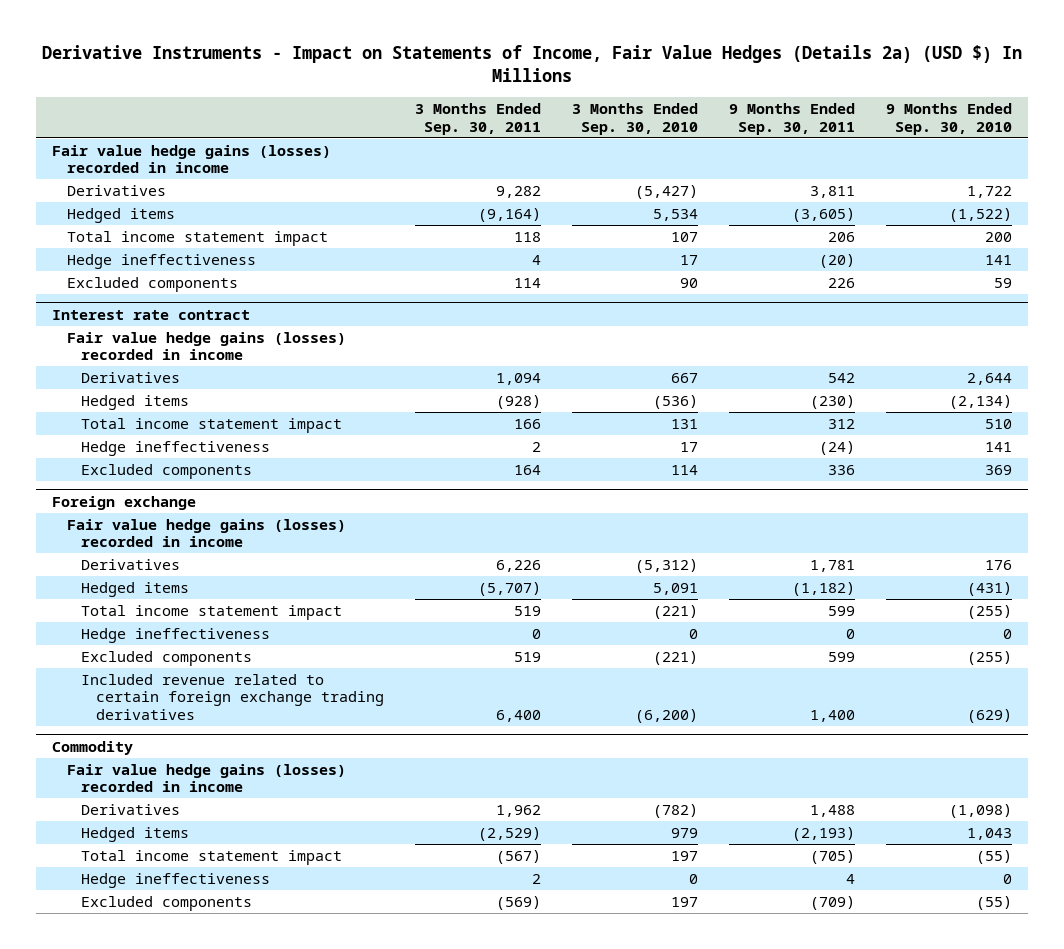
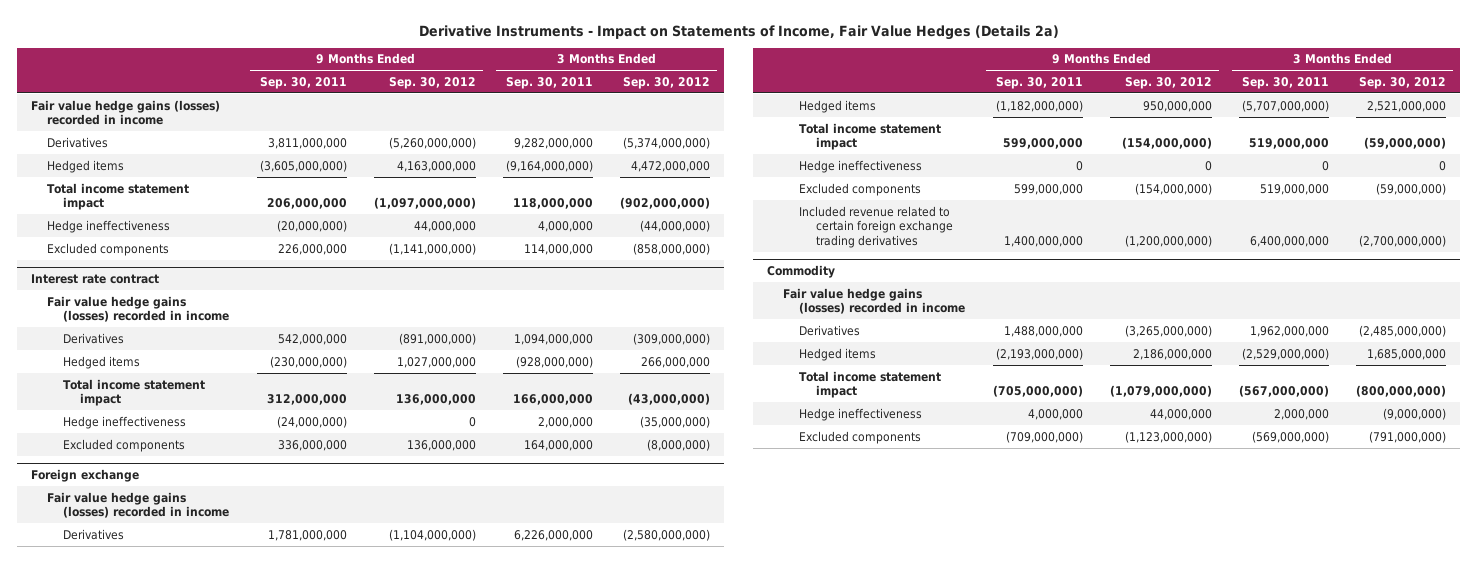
[42,45,1023,83] Derivative Instruments - Impact on Statements of Income, Fair Value Hedges (Details 2a) (USD $) In Millions -> [418,24,1059,40] Derivative Instruments - Impact on Statements of Income, Fair Value Hedges (Details 2a)
[572,102,699,135] 3 Months Ended Sep. 30, 2010 -> none
[886,102,1013,135] 9 Months Ended Sep. 30, 2010 -> none
none -> [388,76,476,89] Sep. 30, 2012
none -> [623,76,711,89] Sep. 30, 2012
[496,185,542,198] 9,282 -> [513,137,593,149] 9,282,000,000
[810,185,856,198] 3,811 -> [267,137,347,149] 3,811,000,000
[478,207,542,222] (9,164) -> [505,159,593,172] (9,164,000,000)
[792,207,856,222] (3,605) -> [259,159,347,172] (3,605,000,000)
[514,231,542,242] 118 -> [512,198,593,210] 118,000,000
[828,231,856,242] 206 -> [266,198,347,210] 206,000,000
[532,254,542,265] 4 -> [537,220,593,232] 4,000,000
[819,253,856,268] (20) -> [276,219,347,232] (20,000,000)
[514,277,542,288] 114 -> [523,243,593,255] 114,000,000
[828,277,856,288] 226 -> [277,243,347,255] 226,000,000
[496,372,542,385] 1,094 -> [513,333,593,345] 1,094,000,000
[828,372,856,383] 542 -> [277,333,347,345] 542,000,000
[496,394,542,409] (928) -> [515,355,593,368] (928,000,000)
[810,394,856,409] (230) -> [269,355,347,368] (230,000,000)
[514,418,542,429] 166 -> [512,394,593,406] 166,000,000
[828,418,856,429] 312 -> [266,394,347,406] 312,000,000
[532,441,542,452] 2 -> [537,416,593,428] 2,000,000
[819,440,856,455] (24) -> [276,415,347,428] (24,000,000)
[514,464,542,475] 164 -> [523,439,593,451] 164,000,000
[828,464,856,475] 336 -> [277,439,347,451] 336,000,000
[496,559,542,572] 6,226 -> [513,529,593,541] 6,226,000,000
[810,559,856,572] 1,781 -> [267,529,347,541] 1,781,000,000
[478,581,542,596] (5,707) -> [1241,99,1329,112] (5,707,000,000)
[792,581,856,596] (1,182) -> [995,99,1083,112] (1,182,000,000)
[514,605,542,616] 519 -> [1248,138,1329,150] 519,000,000
[828,605,856,616] 599 -> [1002,138,1083,150] 599,000,000
[514,651,542,662] 519 -> [1259,183,1329,195] 519,000,000
[828,651,856,662] 599 -> [1013,183,1083,195] 599,000,000
[496,710,542,723] 6,400 -> [1249,236,1329,248] 6,400,000,000
[810,710,856,723] 1,400 -> [1003,236,1083,248] 1,400,000,000
[496,804,542,817] 1,962 -> [1249,325,1329,337] 1,962,000,000
[810,804,856,817] 1,488 -> [1003,325,1083,337] 1,488,000,000
[478,826,542,841] (2,529) -> [1241,347,1329,360] (2,529,000,000)
[792,826,856,841] (2,193) -> [995,347,1083,360] (2,193,000,000)
[496,849,542,864] (567) -> [1238,385,1329,398] (567,000,000)
[810,849,856,864] (705) -> [992,385,1083,398] (705,000,000)
[532,873,542,884] 2 -> [1273,408,1329,420] 2,000,000
[846,873,856,884] 4 -> [1027,408,1083,420] 4,000,000
[496,895,542,910] (569) -> [1251,430,1329,443] (569,000,000)
[810,895,856,910] (709) -> [1005,430,1083,443] (709,000,000)

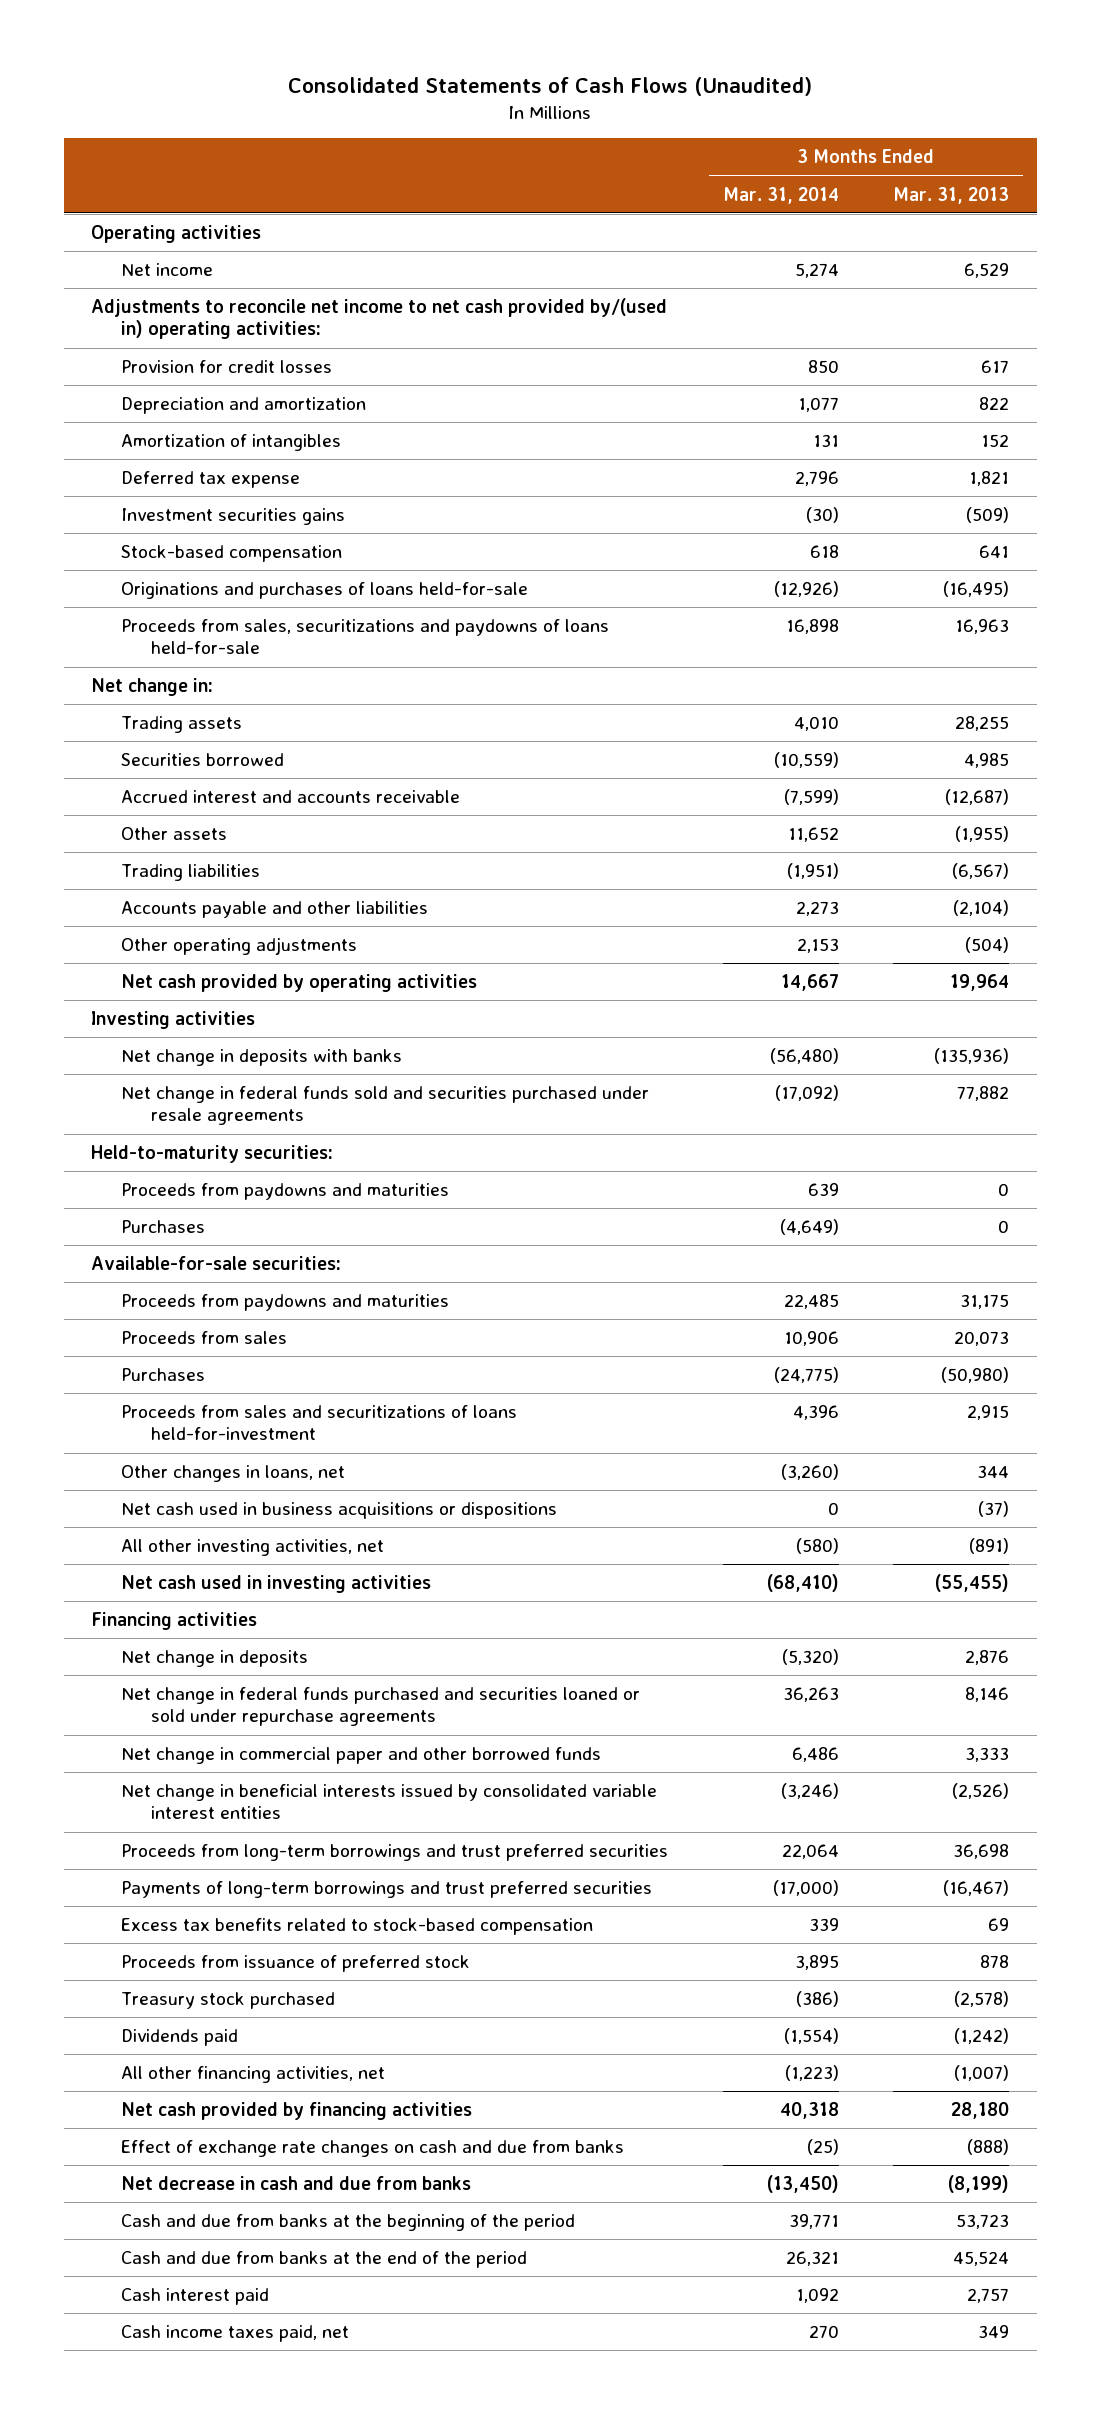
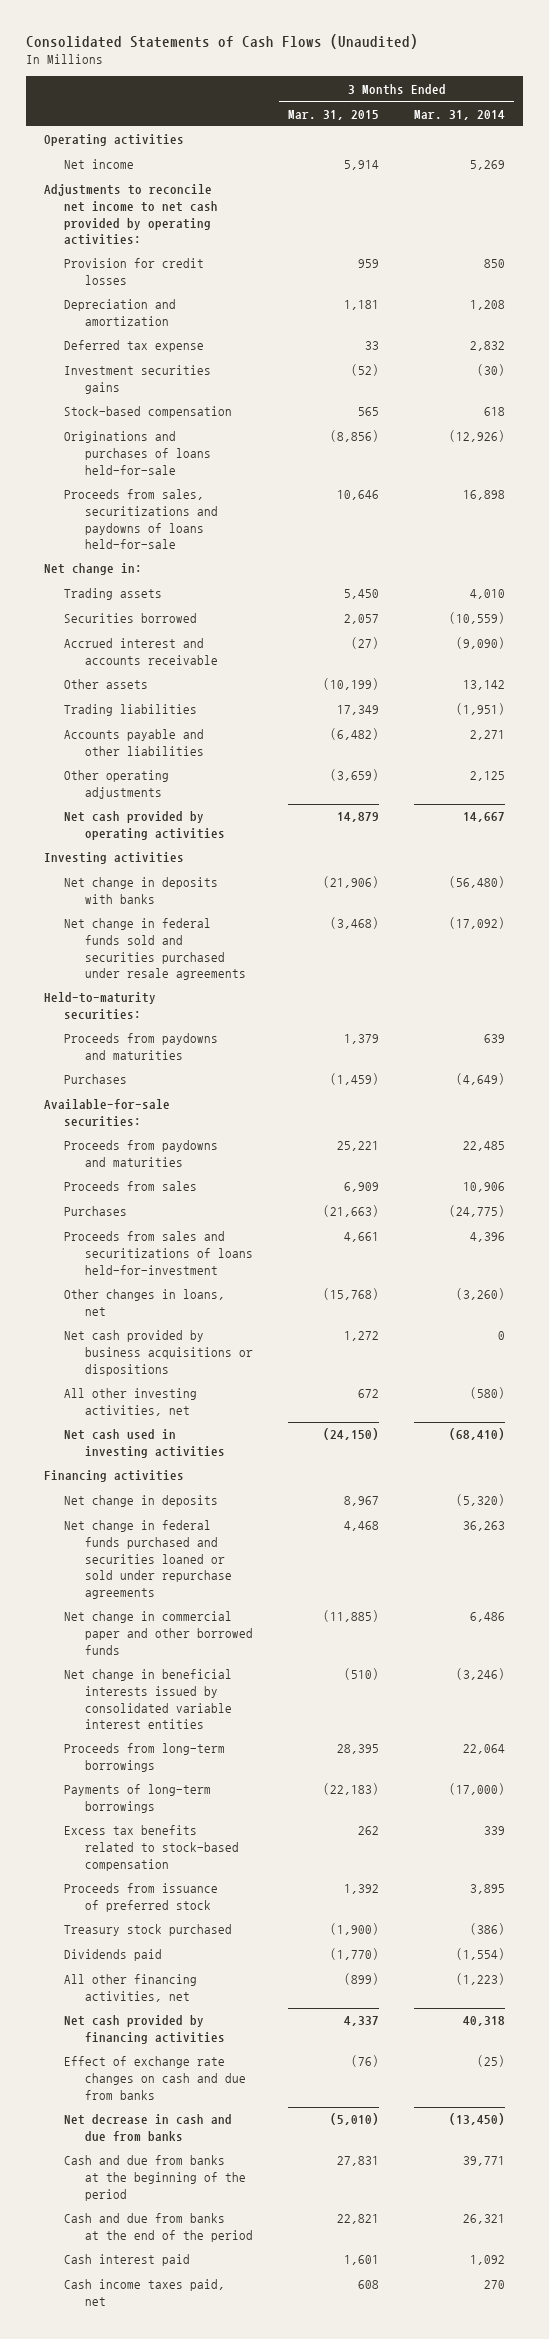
[893,186,1010,204] Mar. 31, 2013 -> none
none -> [288,109,380,120] Mar. 31, 2015
[794,263,839,279] 5,274 -> [470,160,506,171] 5,269
[91,298,668,340] Adjustments to reconcile net income to net cash provided by/(used in) operating activities: -> [43,184,219,246] Adjustments to reconcile net income to net cash provided by operating activities:
[121,434,342,452] Amortization of intangibles -> none
[797,397,839,413] 1,077 -> [470,300,506,311] 1,208
[794,471,839,487] 2,796 -> [470,341,506,352] 2,832
[783,789,839,806] (7,599) -> [456,637,506,650] (9,090)
[787,827,839,843] 11,652 -> [463,680,506,691] 13,142
[795,901,839,917] 2,273 -> [470,730,506,741] 2,271
[796,938,839,954] 2,153 -> [470,771,506,782] 2,125
[121,1502,558,1520] Net cash used in business acquisitions or dispositions -> [64,1330,253,1376] Net cash provided by business acquisitions or dispositions
[121,1844,669,1862] Proceeds from long-term borrowings and trust preferred securities -> [64,1743,226,1773] Proceeds from long-term borrowings
[121,1881,653,1899] Payments of long-term borrowings and trust preferred securities -> [64,1784,212,1814] Payments of long-term borrowings

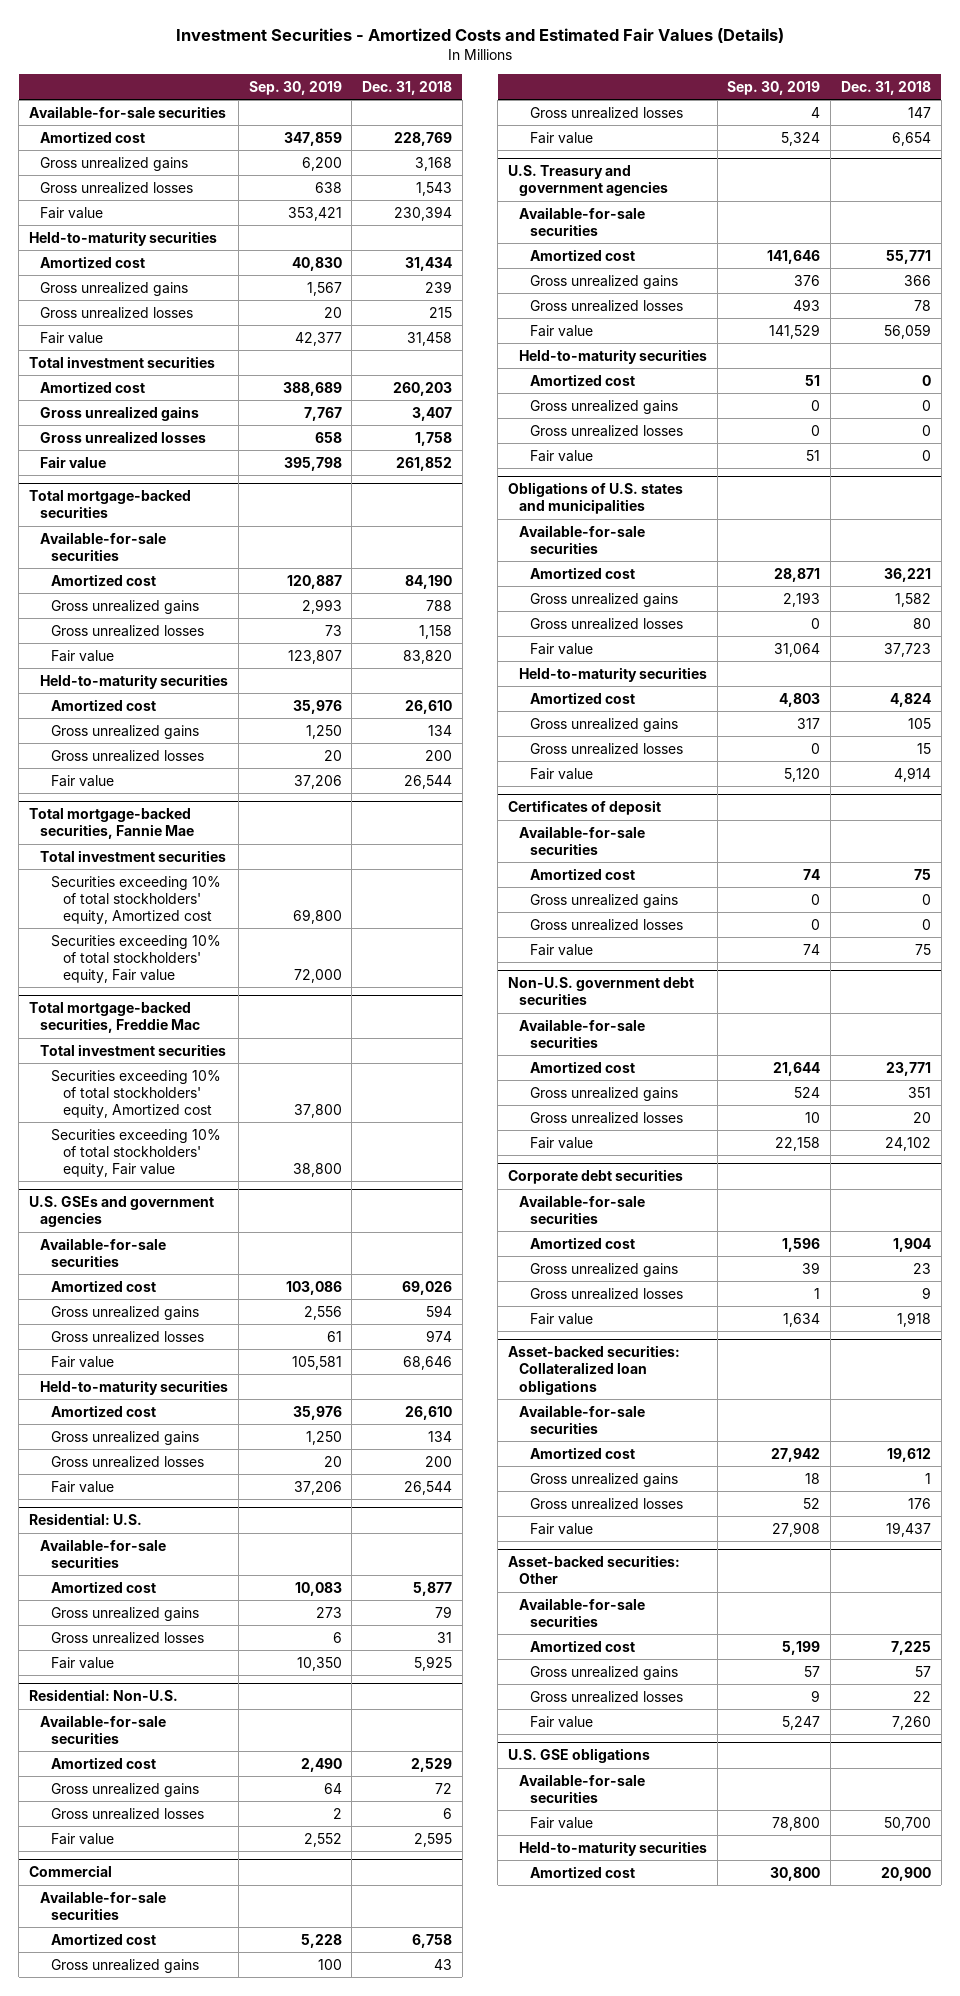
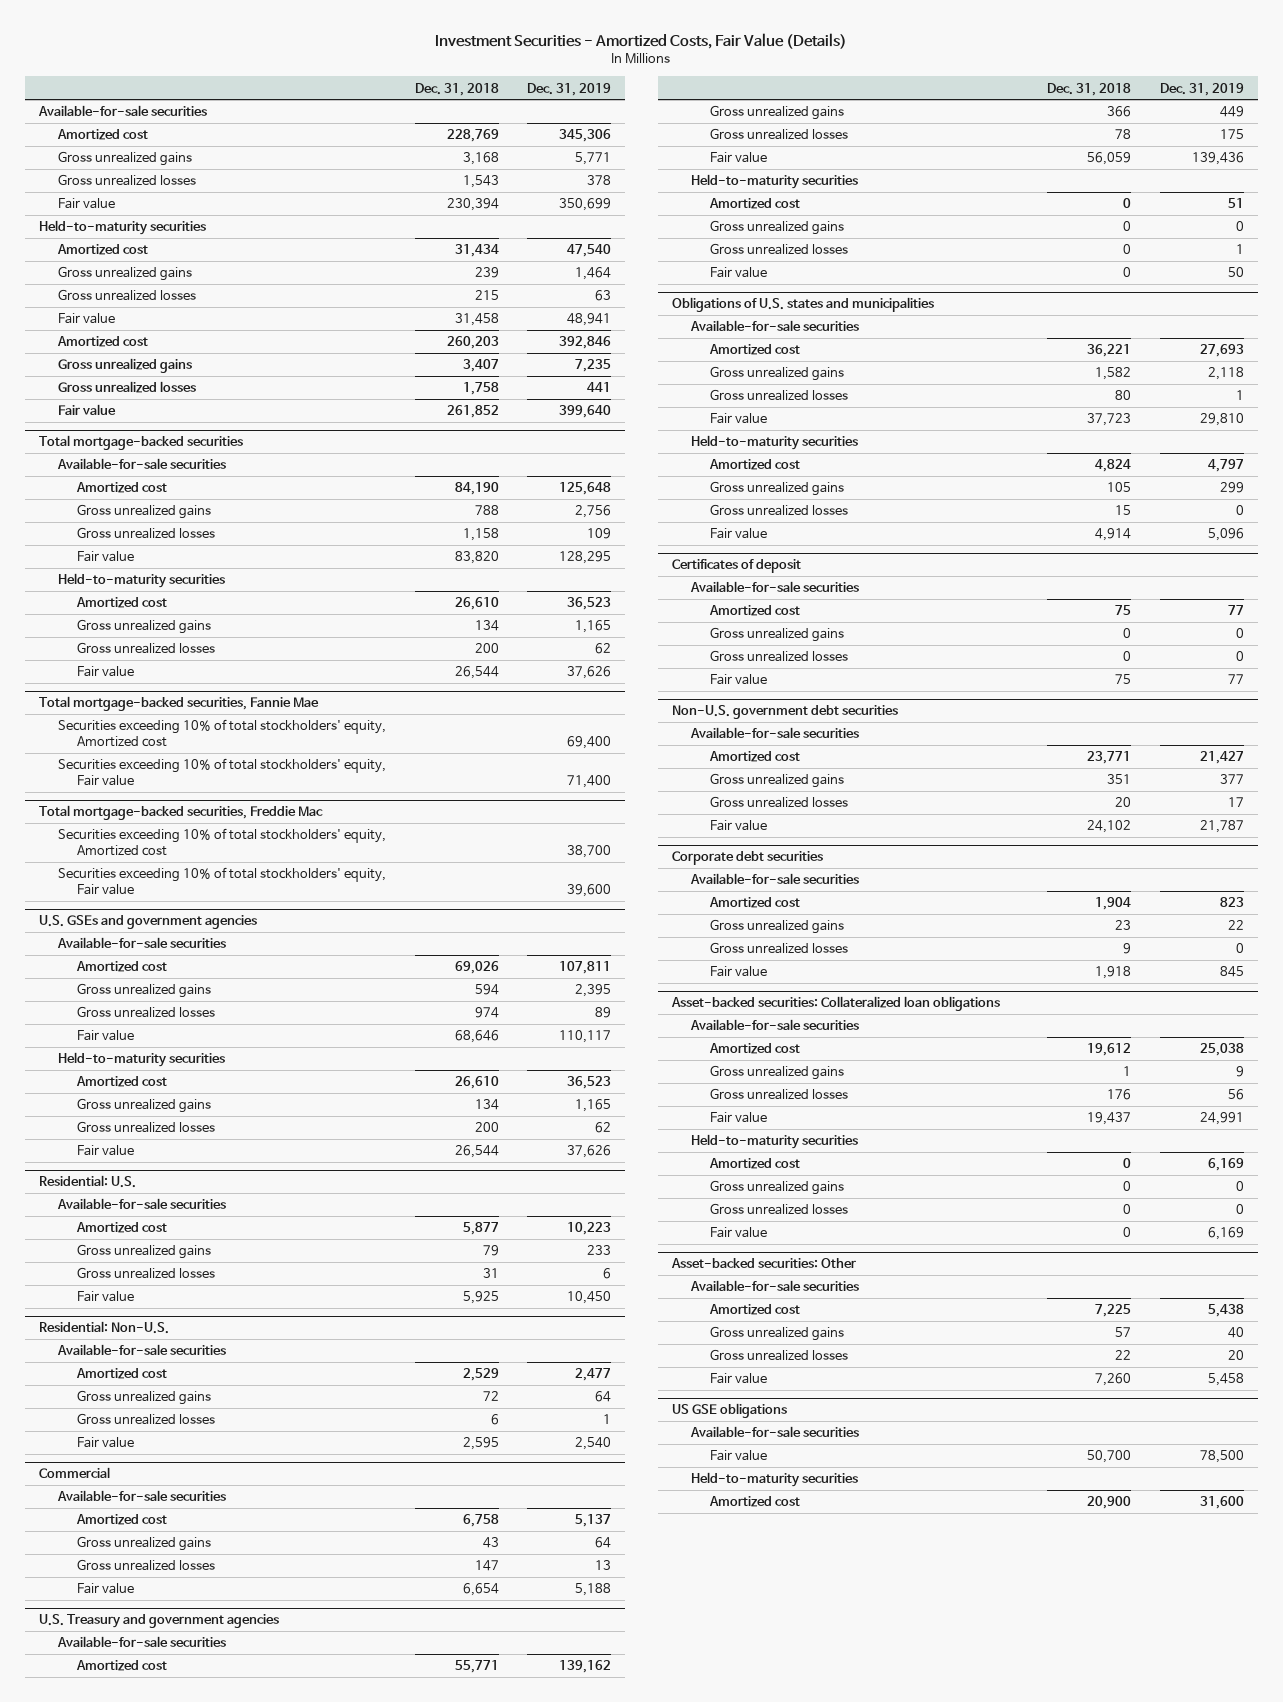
[175,27,784,43] Investment Securities - Amortized Costs and Estimated Fair Values (Details) -> [435,32,848,49] Investment Securities - Amortized Costs, Fair Value (Details)
[248,81,342,96] Sep. 30, 2019 -> none
none -> [526,82,611,96] Dec. 31, 2019
[28,355,215,368] Total investment securities -> none
[40,849,227,862] Total investment securities -> none
[40,1043,227,1056] Total investment securities -> none
none -> [690,1134,858,1150] Held-to-maturity securities
none -> [708,1158,800,1170] Amortized cost
none -> [709,1180,844,1196] Gross unrealized gains
none -> [709,1203,848,1216] Gross unrealized losses
none -> [709,1227,767,1239] Fair value
[507,1748,650,1764] U.S. GSE obligations -> [672,1403,788,1419] US GSE obligations

